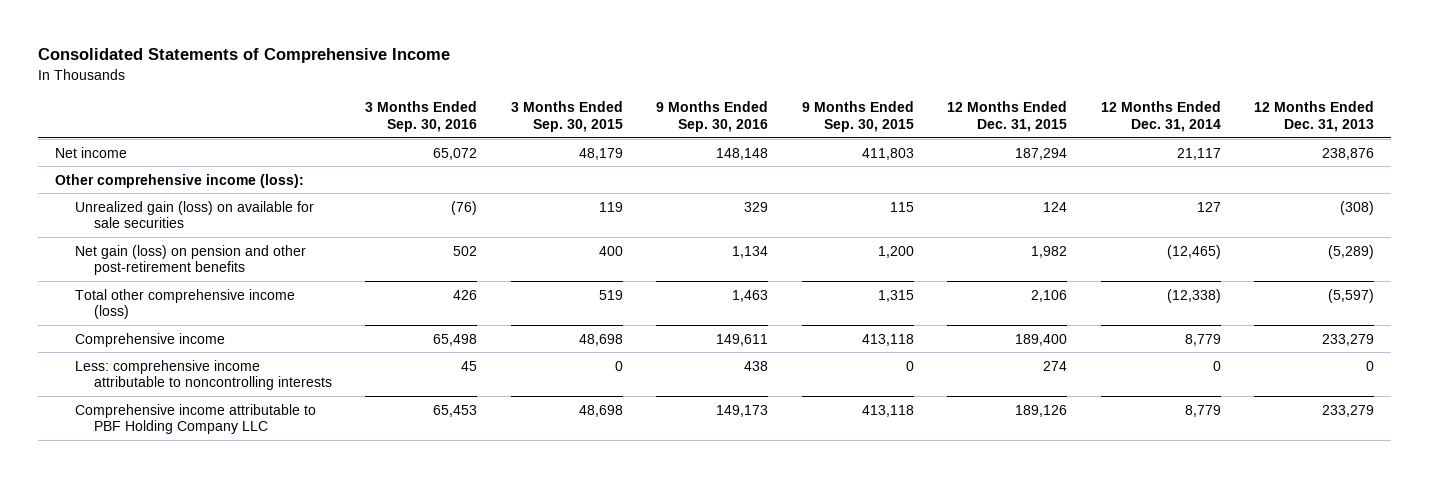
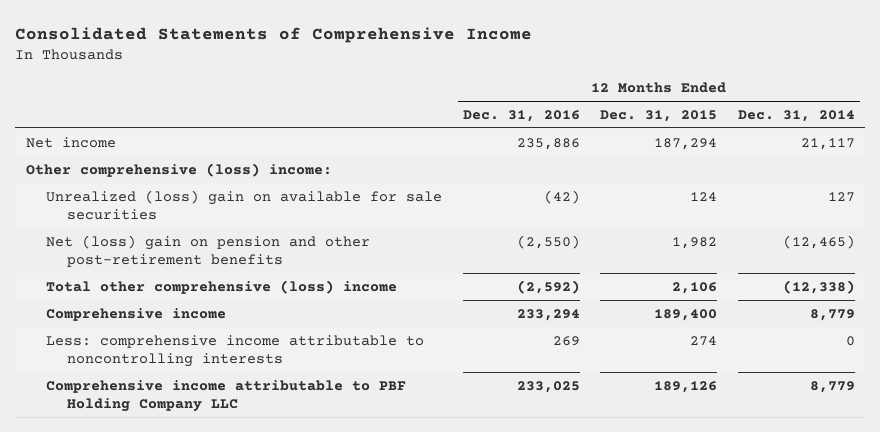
[365,101,478,132] 3 Months Ended Sep. 30, 2016 -> none
[510,101,623,132] 3 Months Ended Sep. 30, 2015 -> none
[656,101,769,132] 9 Months Ended Sep. 30, 2016 -> none
[801,101,914,132] 9 Months Ended Sep. 30, 2015 -> none
[1254,101,1375,132] 12 Months Ended Dec. 31, 2013 -> none
none -> [462,109,580,122] Dec. 31, 2016
[55,173,305,188] Other comprehensive income (loss): -> [25,162,332,177] Other comprehensive (loss) income:
[74,200,314,228] Unrealized gain (loss) on available for sale securities -> [46,189,443,220] Unrealized (loss) gain on available for sale securities
[74,244,306,275] Net gain (loss) on pension and other post-retirement benefits -> [46,234,371,267] Net (loss) gain on pension and other post-retirement benefits
[74,288,295,319] Total other comprehensive income (loss) -> [46,279,398,294] Total other comprehensive (loss) income

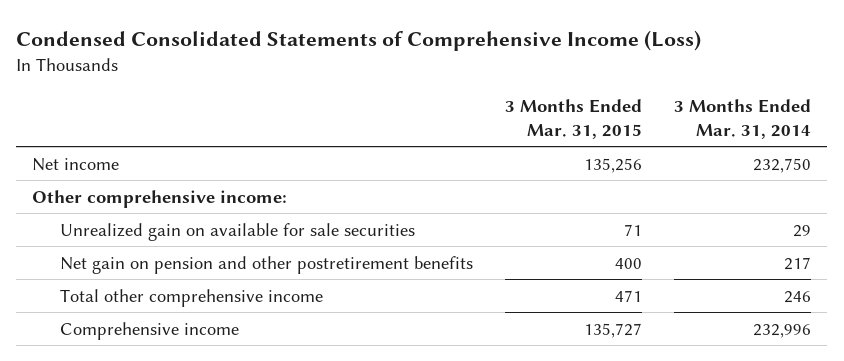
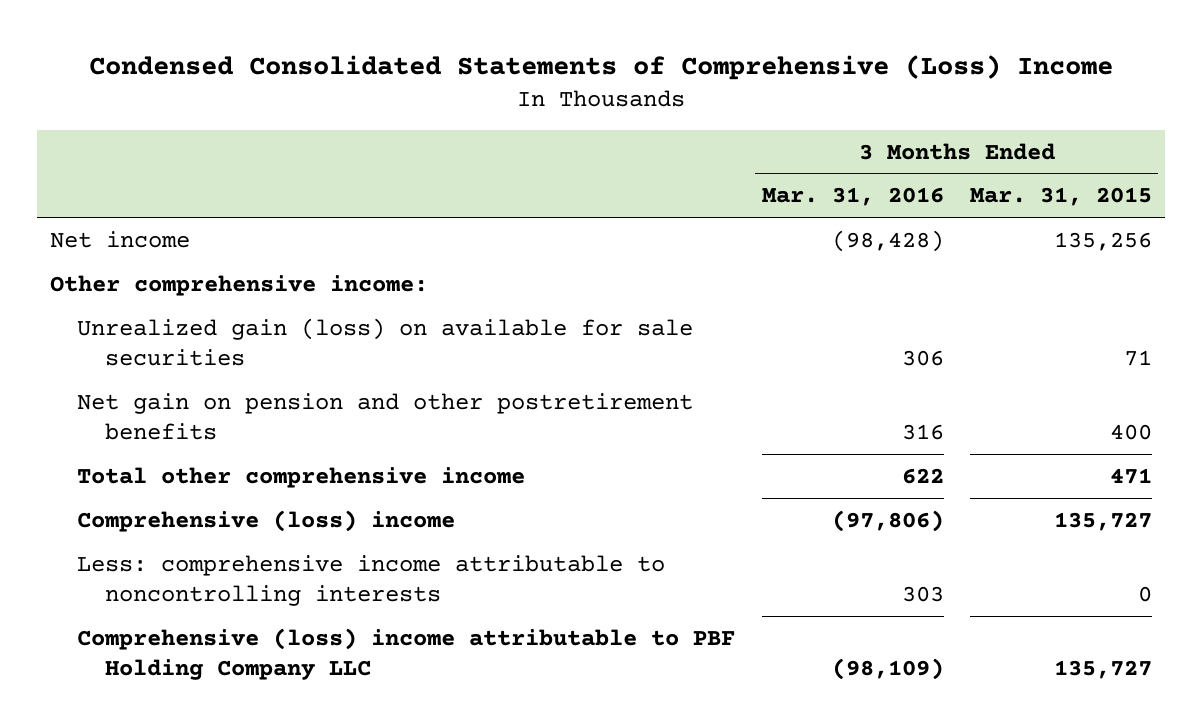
[16,29,702,51] Condensed Consolidated Statements of Comprehensive Income (Loss) -> [88,54,1113,80] Condensed Consolidated Statements of Comprehensive (Loss) Income
[674,99,812,139] 3 Months Ended Mar. 31, 2014 -> none
none -> [761,187,944,207] Mar. 31, 2016
[60,222,416,241] Unrealized gain on available for sale securities -> [77,317,694,366] Unrealized gain (loss) on available for sale securities
[60,321,240,340] Comprehensive income -> [77,509,456,532] Comprehensive (loss) income
none -> [77,554,666,606] Less: comprehensive income attributable to noncontrolling interests
none -> [77,627,736,680] Comprehensive (loss) income attributable to PBF Holding Company LLC

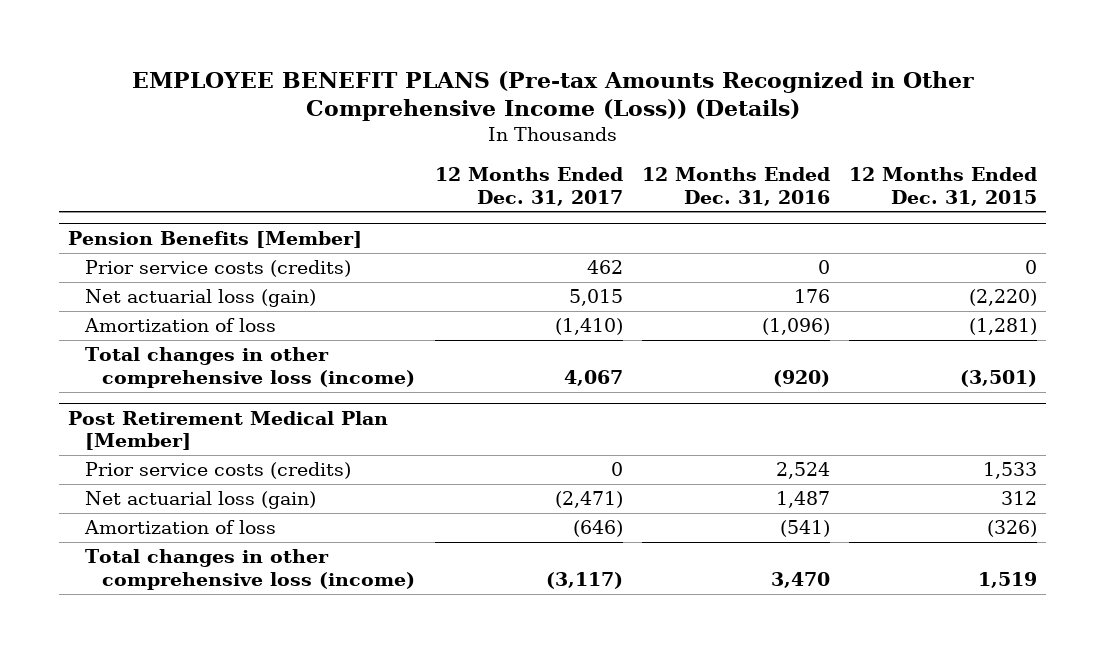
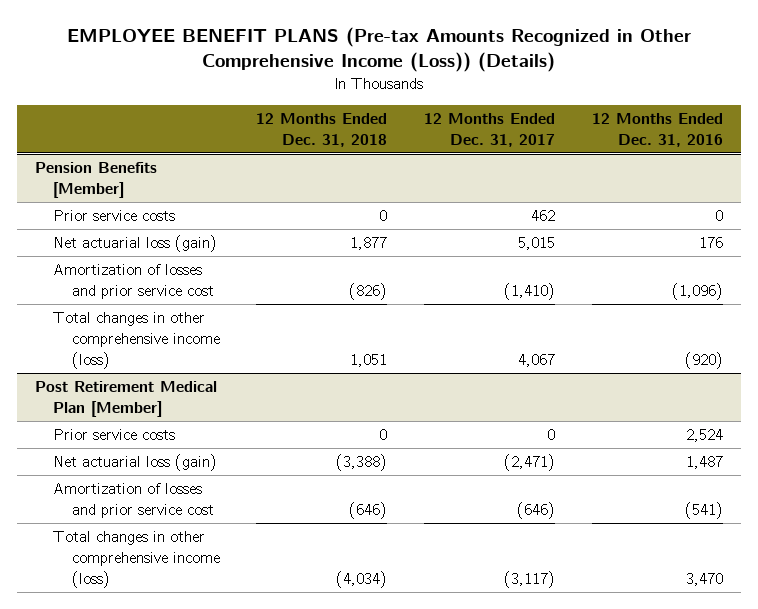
[848,167,1037,206] 12 Months Ended Dec. 31, 2015 -> none
none -> [256,113,388,147] 12 Months Ended Dec. 31, 2018
[85,260,352,278] Prior service costs (credits) -> [53,210,176,222] Prior service costs
[84,318,277,333] Amortization of loss -> [53,264,214,299] Amortization of losses and prior service cost
[85,347,416,388] Total changes in other comprehensive loss (income) -> [53,312,220,369] Total changes in other comprehensive income (loss)
[85,462,352,480] Prior service costs (credits) -> [53,429,176,441] Prior service costs
[84,520,277,535] Amortization of loss -> [53,483,214,518] Amortization of losses and prior service cost
[85,549,416,590] Total changes in other comprehensive loss (income) -> [53,531,220,588] Total changes in other comprehensive income (loss)

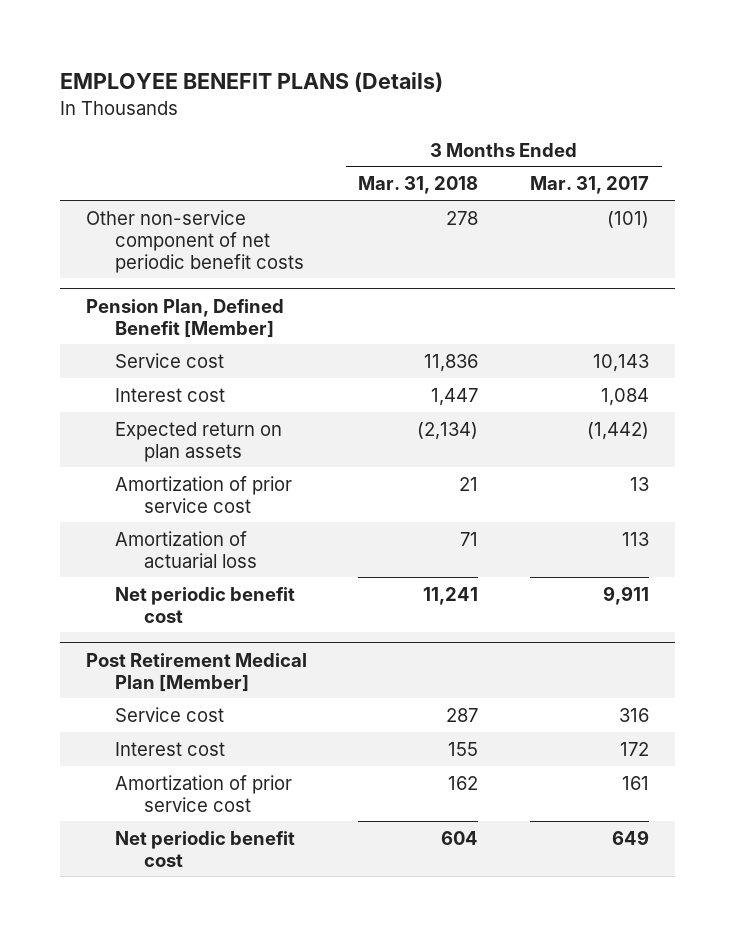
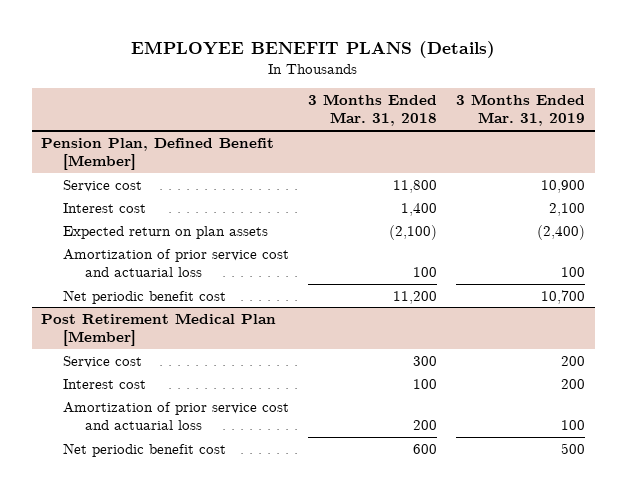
[529,176,649,195] Mar. 31, 2017 -> none
none -> [456,93,586,127] 3 Months Ended Mar. 31, 2019
[86,209,305,273] Other non-service component of net periodic benefit costs -> none
[115,530,258,568] Amortization of actuarial loss -> none
[424,353,479,372] 11,836 -> [393,179,438,193] 11,800
[431,387,479,406] 1,447 -> [401,202,438,216] 1,400
[417,421,479,440] (2,134) -> [389,224,438,240] (2,100)
[115,475,293,513] Amortization of prior service cost -> [62,248,289,278] Amortization of prior service cost and actuarial loss
[459,476,479,491] 21 -> [413,267,438,278] 100
[423,586,479,605] 11,241 -> [393,290,438,304] 11,200
[446,707,479,722] 287 -> [413,355,438,366] 300
[448,741,479,756] 155 -> [413,378,438,389] 100
[115,774,293,812] Amortization of prior service cost -> [62,401,289,431] Amortization of prior service cost and actuarial loss
[448,775,479,790] 162 -> [413,420,438,431] 200
[441,830,479,845] 604 -> [413,443,438,454] 600

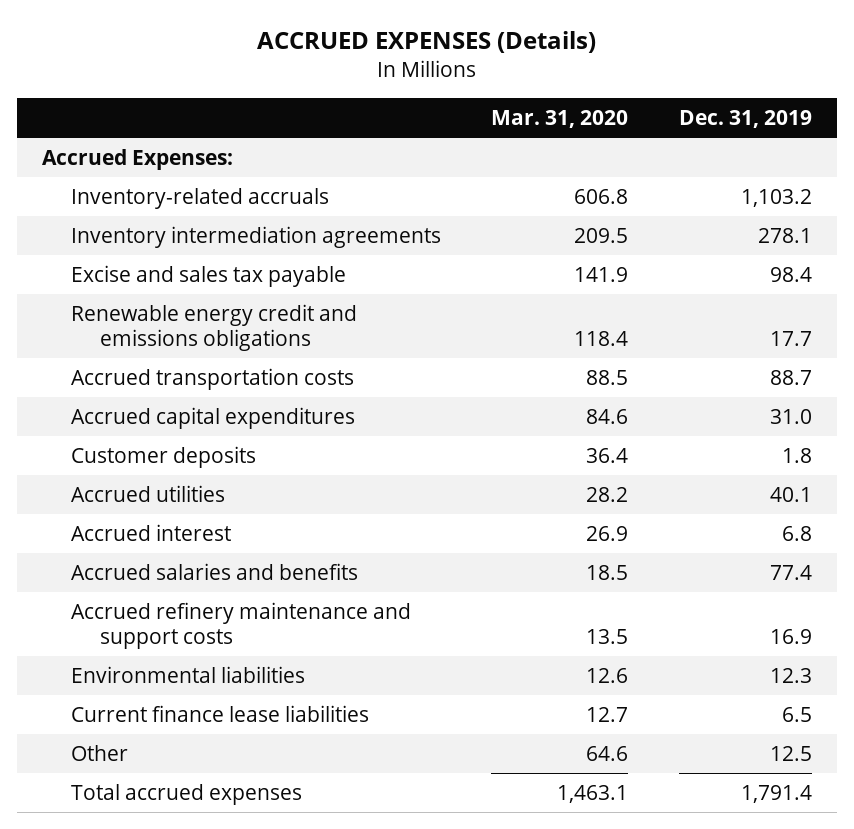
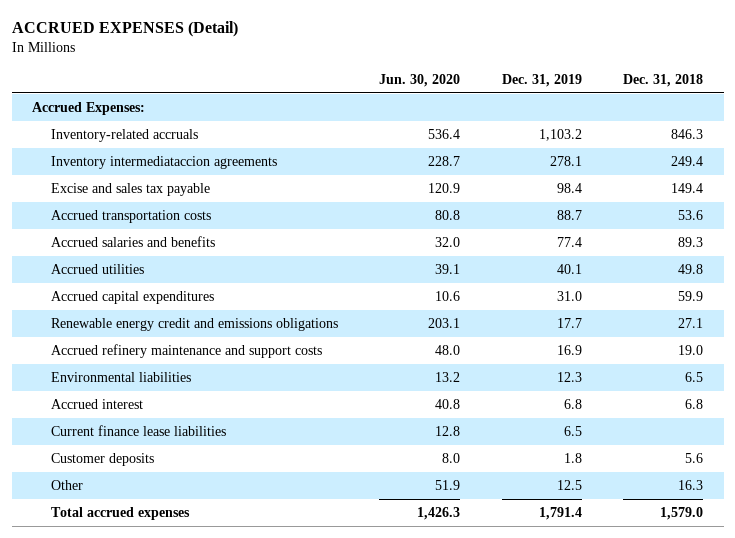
[257,31,597,54] ACCRUED EXPENSES (Details) -> [11,21,238,38] ACCRUED EXPENSES (Detail)
[491,110,629,129] Mar. 31, 2020 -> none
none -> [379,73,461,87] Jun. 30, 2020
none -> [622,73,703,87] Dec. 31, 2018
[71,226,442,249] Inventory intermediation agreements -> [51,156,278,170] Inventory intermediataccion agreements
[71,485,226,503] Accrued utilities -> [51,264,145,275] Accrued utilities
[71,407,356,430] Accrued capital expenditures -> [51,291,215,305] Accrued capital expenditures
[71,304,358,352] Renewable energy credit and emissions obligations -> [51,318,339,332] Renewable energy credit and emissions obligations
[71,524,232,542] Accrued interest -> [51,399,144,410] Accrued interest
[71,446,257,469] Customer deposits -> [51,453,155,467] Customer deposits

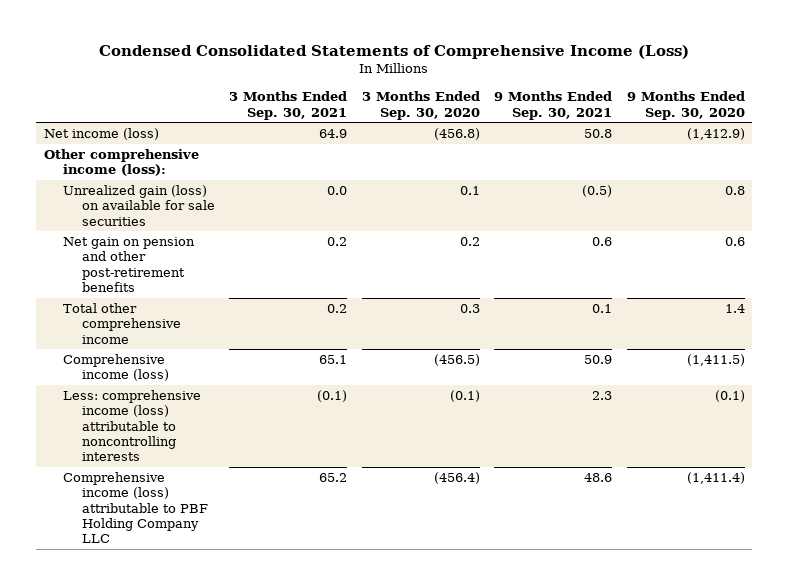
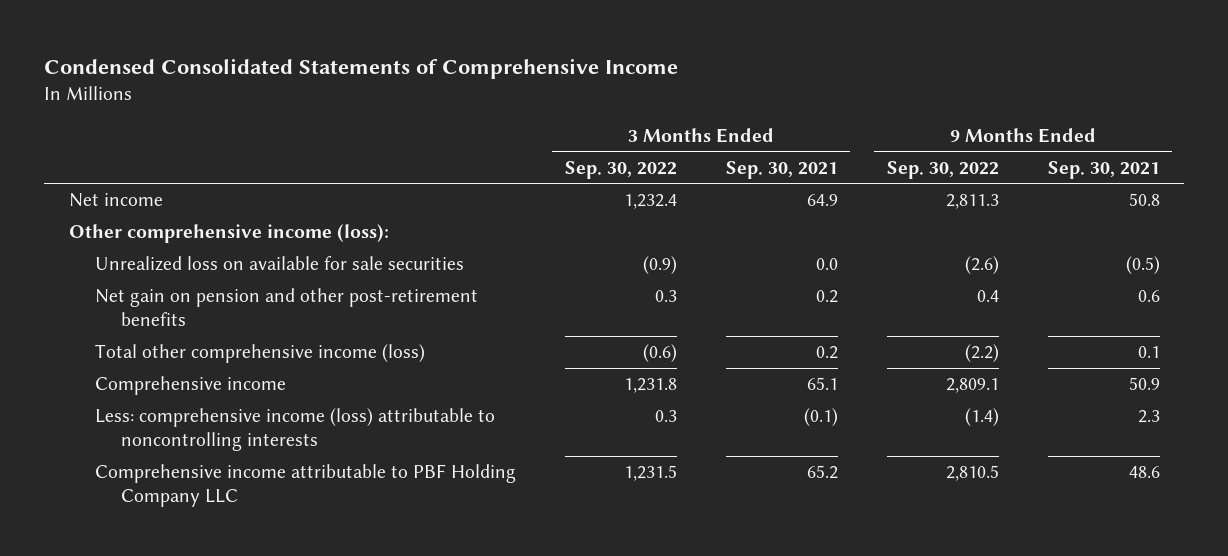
[99,45,690,60] Condensed Consolidated Statements of Comprehensive Income (Loss) -> [44,58,679,80] Condensed Consolidated Statements of Comprehensive Income
[361,91,480,120] 3 Months Ended Sep. 30, 2020 -> none
[626,91,745,120] 9 Months Ended Sep. 30, 2020 -> none
none -> [564,160,677,179] Sep. 30, 2022
none -> [886,160,999,179] Sep. 30, 2022
[43,128,159,141] Net income (loss) -> [68,193,163,208] Net income
[62,185,215,226] Unrealized gain (loss) on available for sale securities -> [94,256,464,272] Unrealized loss on available for sale securities
[62,303,181,344] Total other comprehensive income -> [94,344,425,364] Total other comprehensive income (loss)
[62,354,169,382] Comprehensive income (loss) -> [94,376,286,396] Comprehensive income
[62,472,208,544] Comprehensive income (loss) attributable to PBF Holding Company LLC -> [94,464,516,508] Comprehensive income attributable to PBF Holding Company LLC

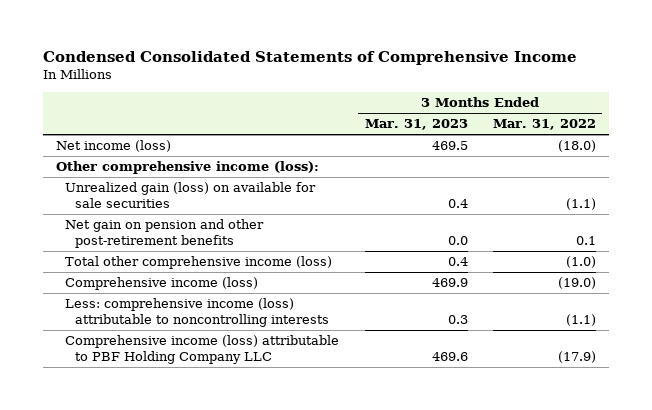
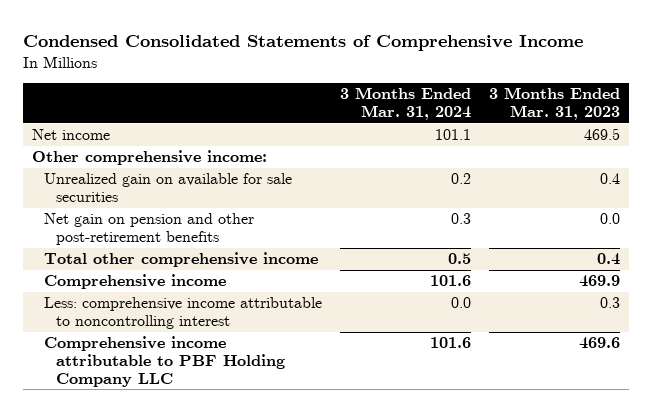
[493,119,597,131] Mar. 31, 2022 -> none
none -> [340,87,472,121] 3 Months Ended Mar. 31, 2024
[55,140,171,153] Net income (loss) -> [32,129,111,141] Net income
[55,161,319,175] Other comprehensive income (loss): -> [32,150,268,166] Other comprehensive income:
[65,182,317,209] Unrealized gain (loss) on available for sale securities -> [43,173,292,203] Unrealized gain on available for sale securities
[65,256,333,270] Total other comprehensive income (loss) -> [43,252,318,268] Total other comprehensive income
[65,277,259,291] Comprehensive income (loss) -> [43,274,226,290] Comprehensive income
[65,298,330,328] Less: comprehensive income (loss) attributable to noncontrolling interests -> [43,297,322,330] Less: comprehensive income attributable to noncontrolling interest
[65,335,340,365] Comprehensive income (loss) attributable to PBF Holding Company LLC -> [43,336,285,387] Comprehensive income attributable to PBF Holding Company LLC

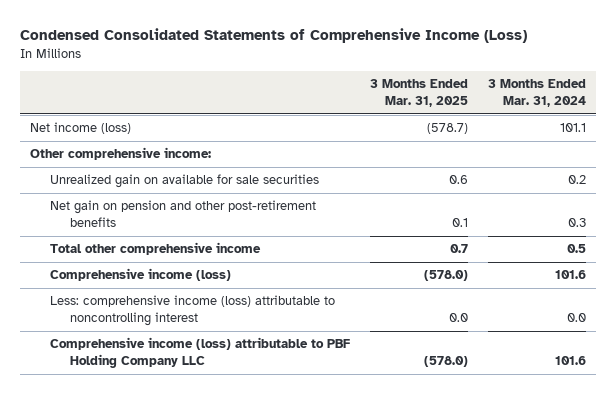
[23,35,584,52] Condensed Consolidated Statements of Comprehensive Income -> [20,28,528,44] Condensed Consolidated Statements of Comprehensive Income (Loss)
[489,87,621,121] 3 Months Ended Mar. 31, 2023 -> none
none -> [369,79,468,108] 3 Months Ended Mar. 31, 2025
[32,129,111,141] Net income -> [30,122,132,135] Net income (loss)
[43,274,226,290] Comprehensive income -> [49,268,231,282] Comprehensive income (loss)
[43,297,322,330] Less: comprehensive income attributable to noncontrolling interest -> [49,295,335,327] Less: comprehensive income (loss) attributable to noncontrolling interest
[43,336,285,387] Comprehensive income attributable to PBF Holding Company LLC -> [49,337,350,369] Comprehensive income (loss) attributable to PBF Holding Company LLC

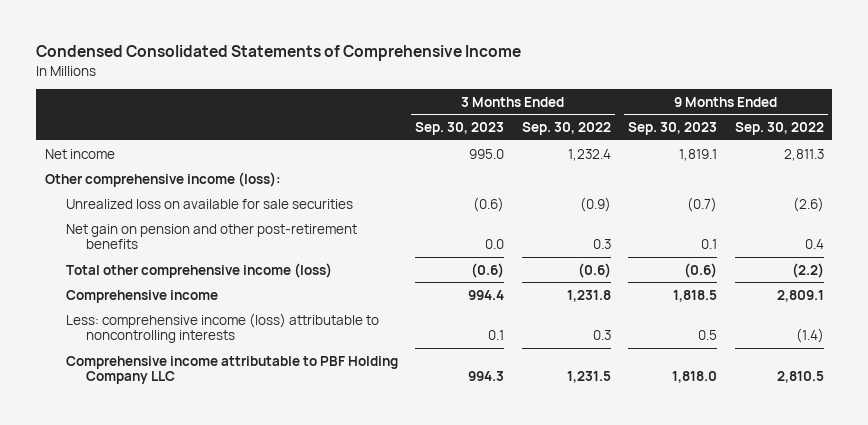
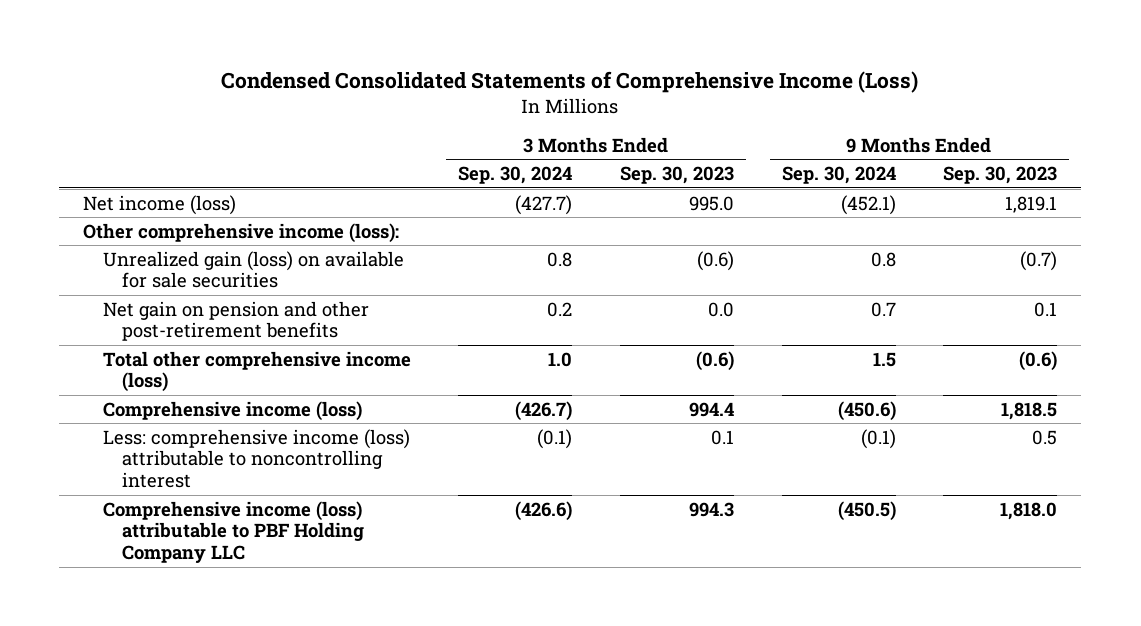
[35,45,521,62] Condensed Consolidated Statements of Comprehensive Income -> [221,70,919,93] Condensed Consolidated Statements of Comprehensive Income (Loss)
[521,122,611,136] Sep. 30, 2022 -> none
[734,122,824,136] Sep. 30, 2022 -> none
none -> [458,166,573,185] Sep. 30, 2024
none -> [781,166,896,185] Sep. 30, 2024
[44,148,115,159] Net income -> [83,194,237,215] Net income (loss)
[65,198,353,209] Unrealized loss on available for sale securities -> [102,250,404,289] Unrealized gain (loss) on available for sale securities
[65,289,218,303] Comprehensive income -> [102,400,362,421] Comprehensive income (loss)
[65,312,379,344] Less: comprehensive income (loss) attributable to noncontrolling interests -> [102,428,410,489] Less: comprehensive income (loss) attributable to noncontrolling interest
[65,355,398,385] Comprehensive income attributable to PBF Holding Company LLC -> [102,500,364,564] Comprehensive income (loss) attributable to PBF Holding Company LLC

